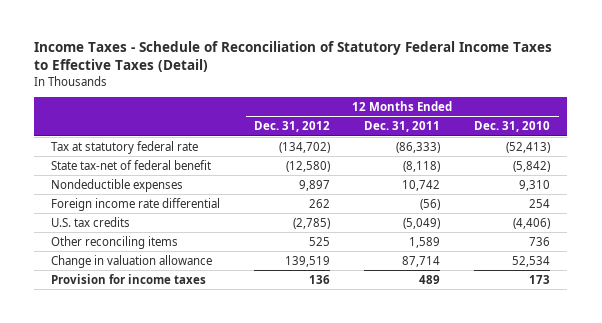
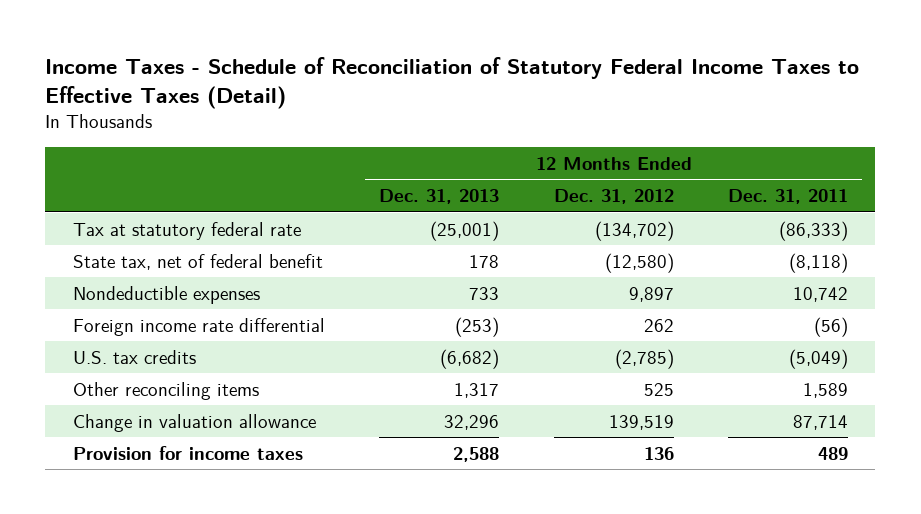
[474,121,551,133] Dec. 31, 2010 -> none
none -> [379,189,500,205] Dec. 31, 2013
[51,159,212,170] State tax-net of federal benefit -> [72,253,323,270] State tax, net of federal benefit

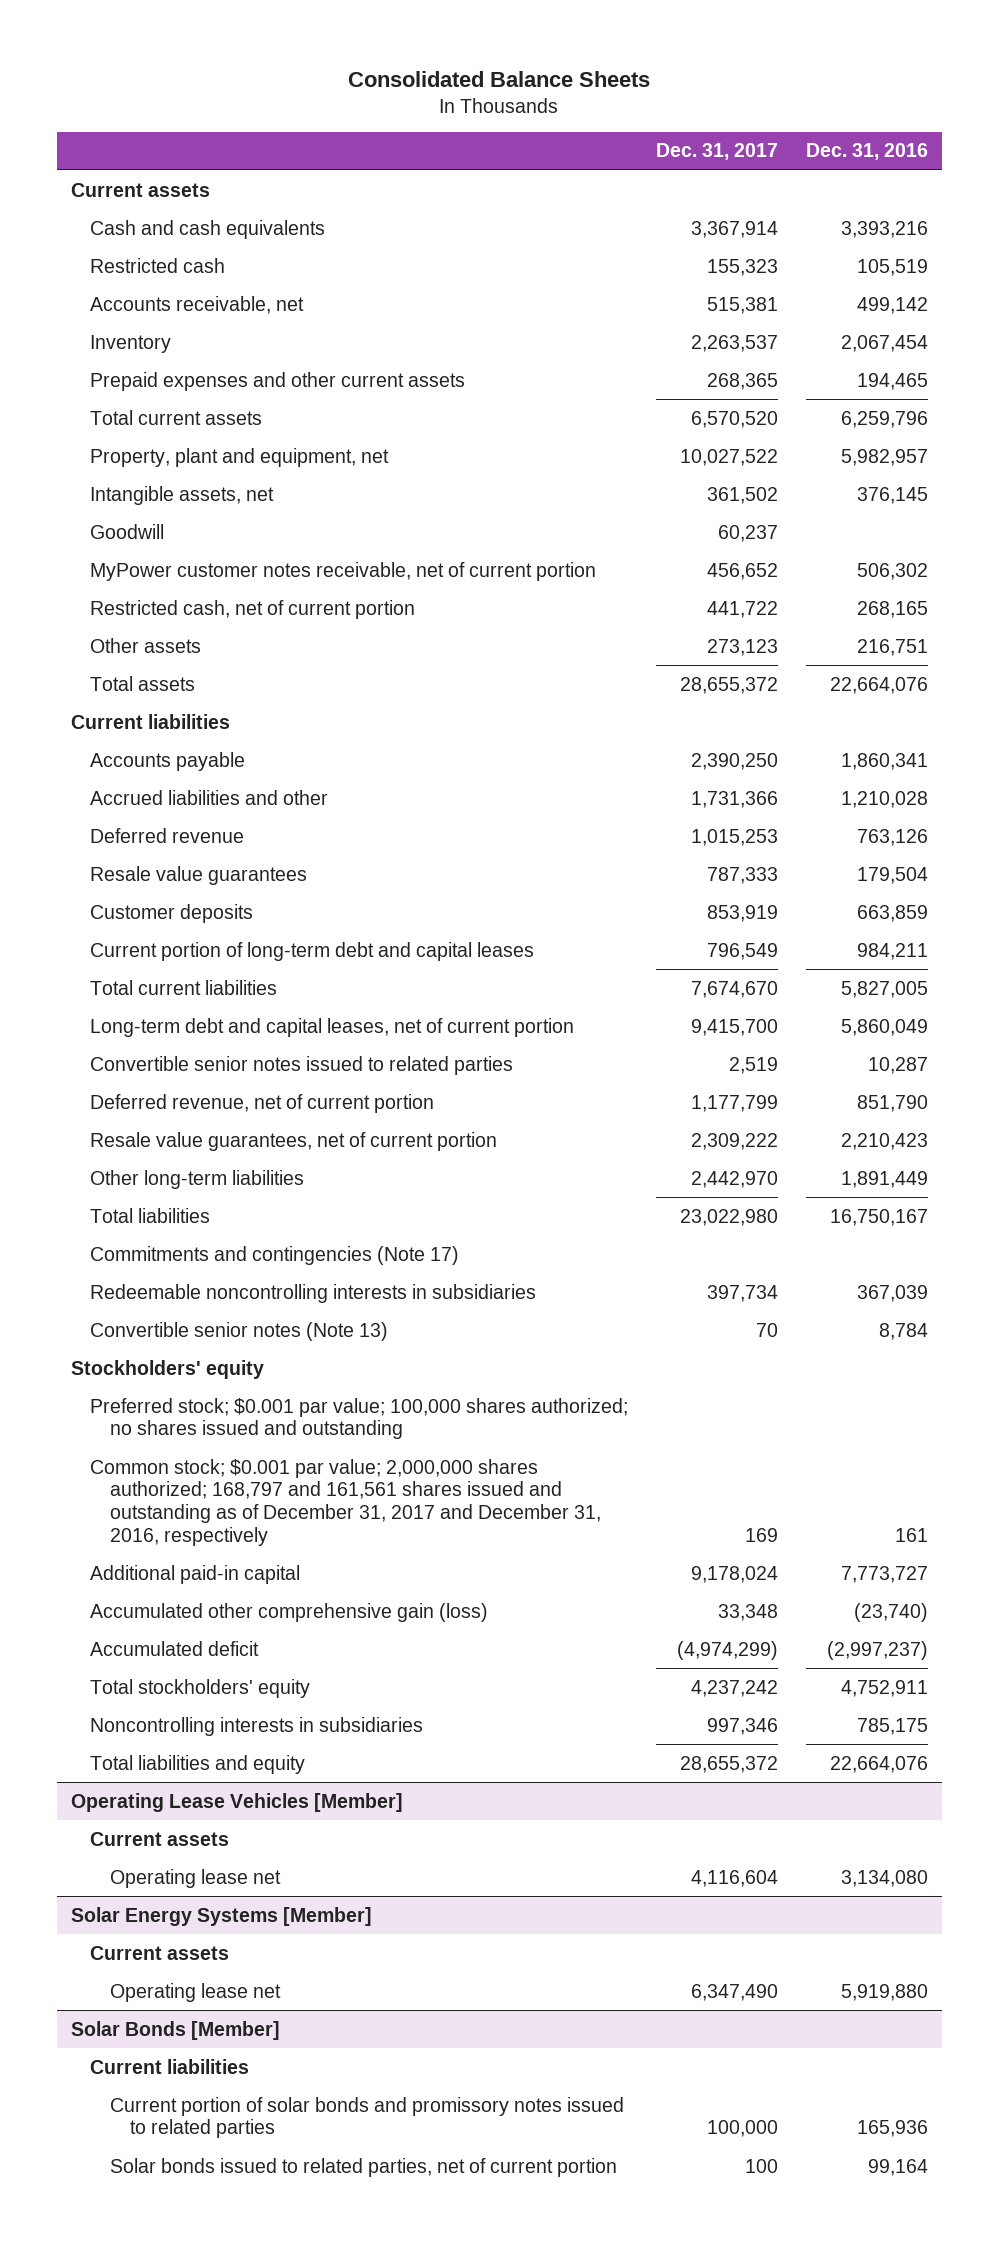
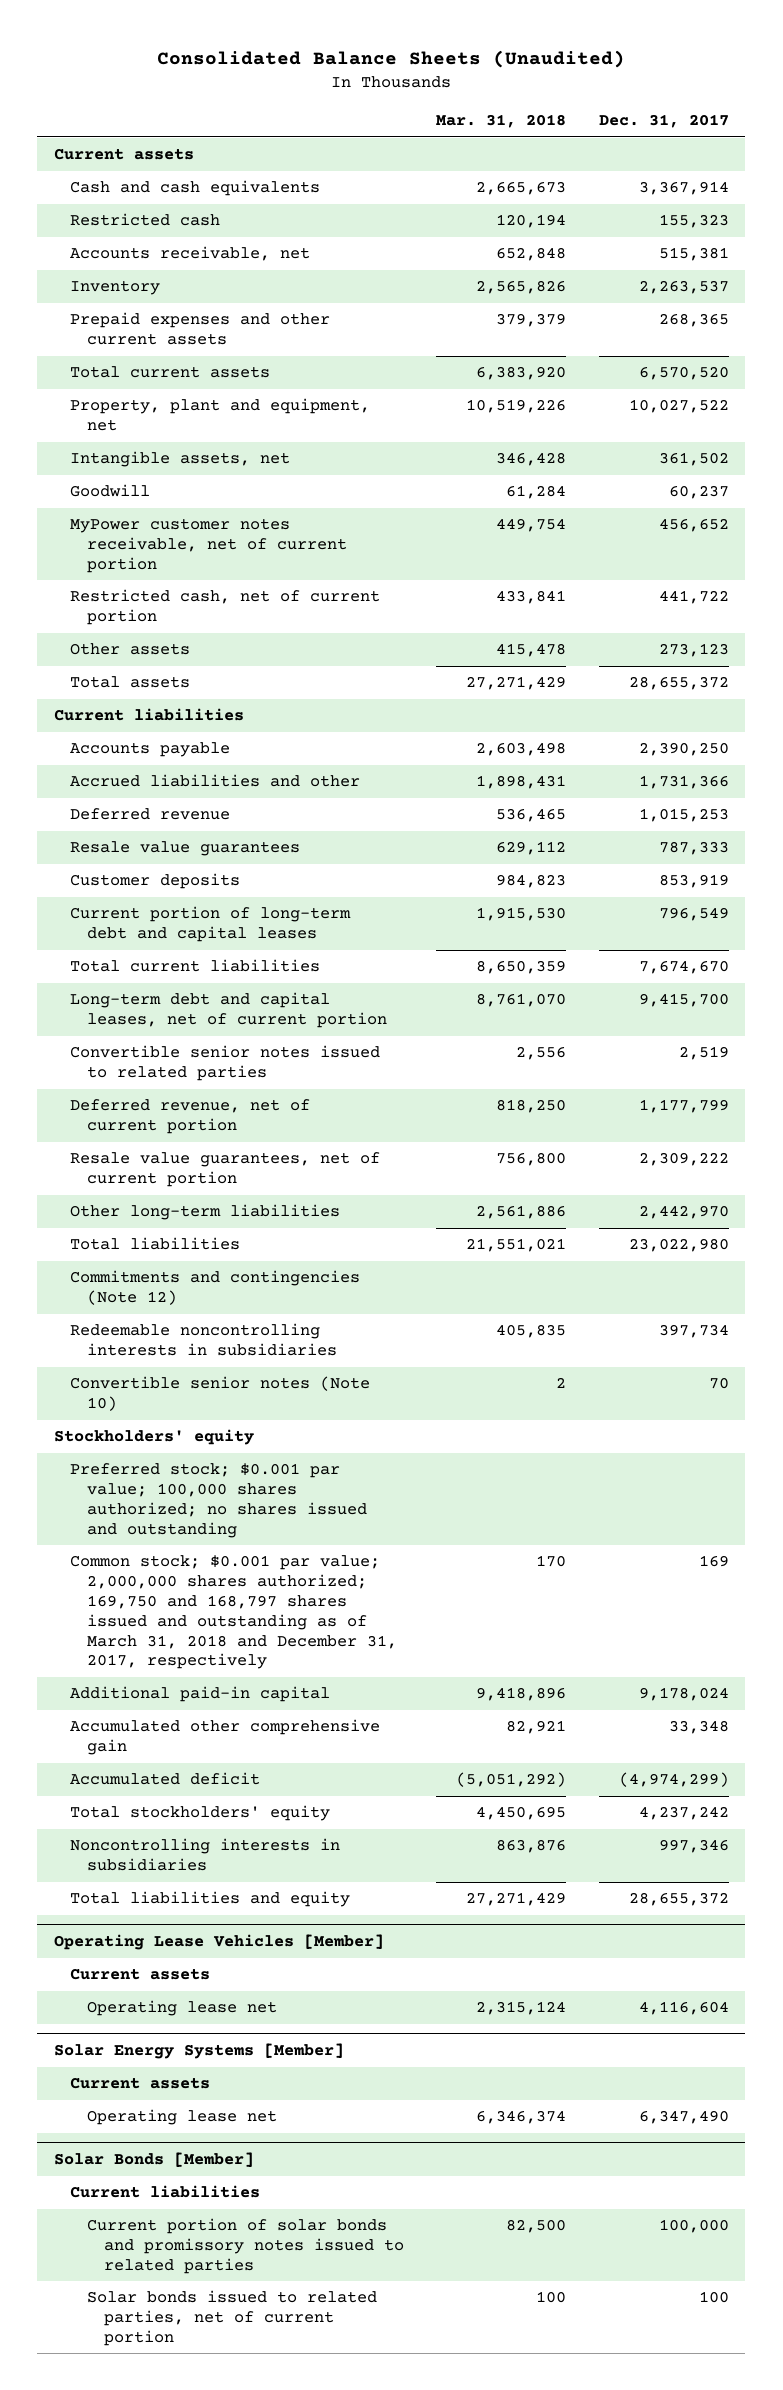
[348,70,651,87] Consolidated Balance Sheets -> [157,49,626,68] Consolidated Balance Sheets (Unaudited)
[806,143,929,161] Dec. 31, 2016 -> none
none -> [436,114,567,129] Mar. 31, 2018
[90,1245,460,1265] Commitments and contingencies (Note 17) -> [70,1270,361,1306] Commitments and contingencies (Note 12)
[90,1321,389,1341] Convertible senior notes (Note 13) -> [70,1376,371,1412] Convertible senior notes (Note 10)
[90,1458,602,1546] Common stock; $0.001 par value; 2,000,000 shares authorized; 168,797 and 161,561 shares issued and outstanding as of December 31, 2017 and December 31, 2016, respectively -> [70,1555,397,1670] Common stock; $0.001 par value; 2,000,000 shares authorized; 169,750 and 168,797 shares issued and outstanding as of March 31, 2018 and December 31, 2017, respectively
[90,1602,489,1622] Accumulated other comprehensive gain (loss) -> [70,1719,381,1756] Accumulated other comprehensive gain

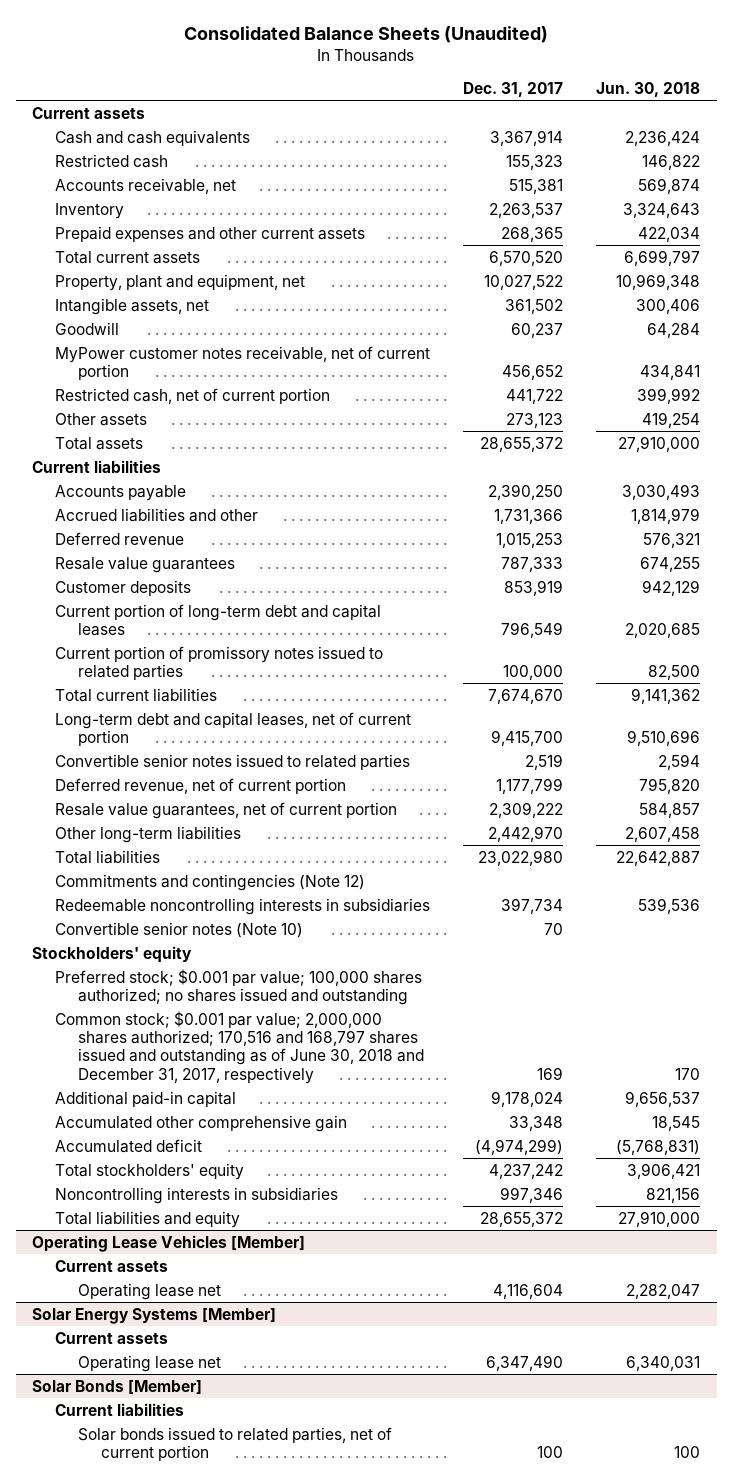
[436,114,567,129] Mar. 31, 2018 -> none
none -> [596,81,701,97] Jun. 30, 2018
none -> [55,645,384,681] Current portion of promissory notes issued to related parties
[70,1555,397,1670] Common stock; $0.001 par value; 2,000,000 shares authorized; 169,750 and 168,797 shares issued and outstanding as of March 31, 2018 and December 31, 2017, respectively -> [55,1010,425,1084] Common stock; $0.001 par value; 2,000,000 shares authorized; 170,516 and 168,797 shares issued and outstanding as of June 30, 2018 and December 31, 2017, respectively
[86,2218,404,2274] Current portion of solar bonds and promissory notes issued to related parties -> none

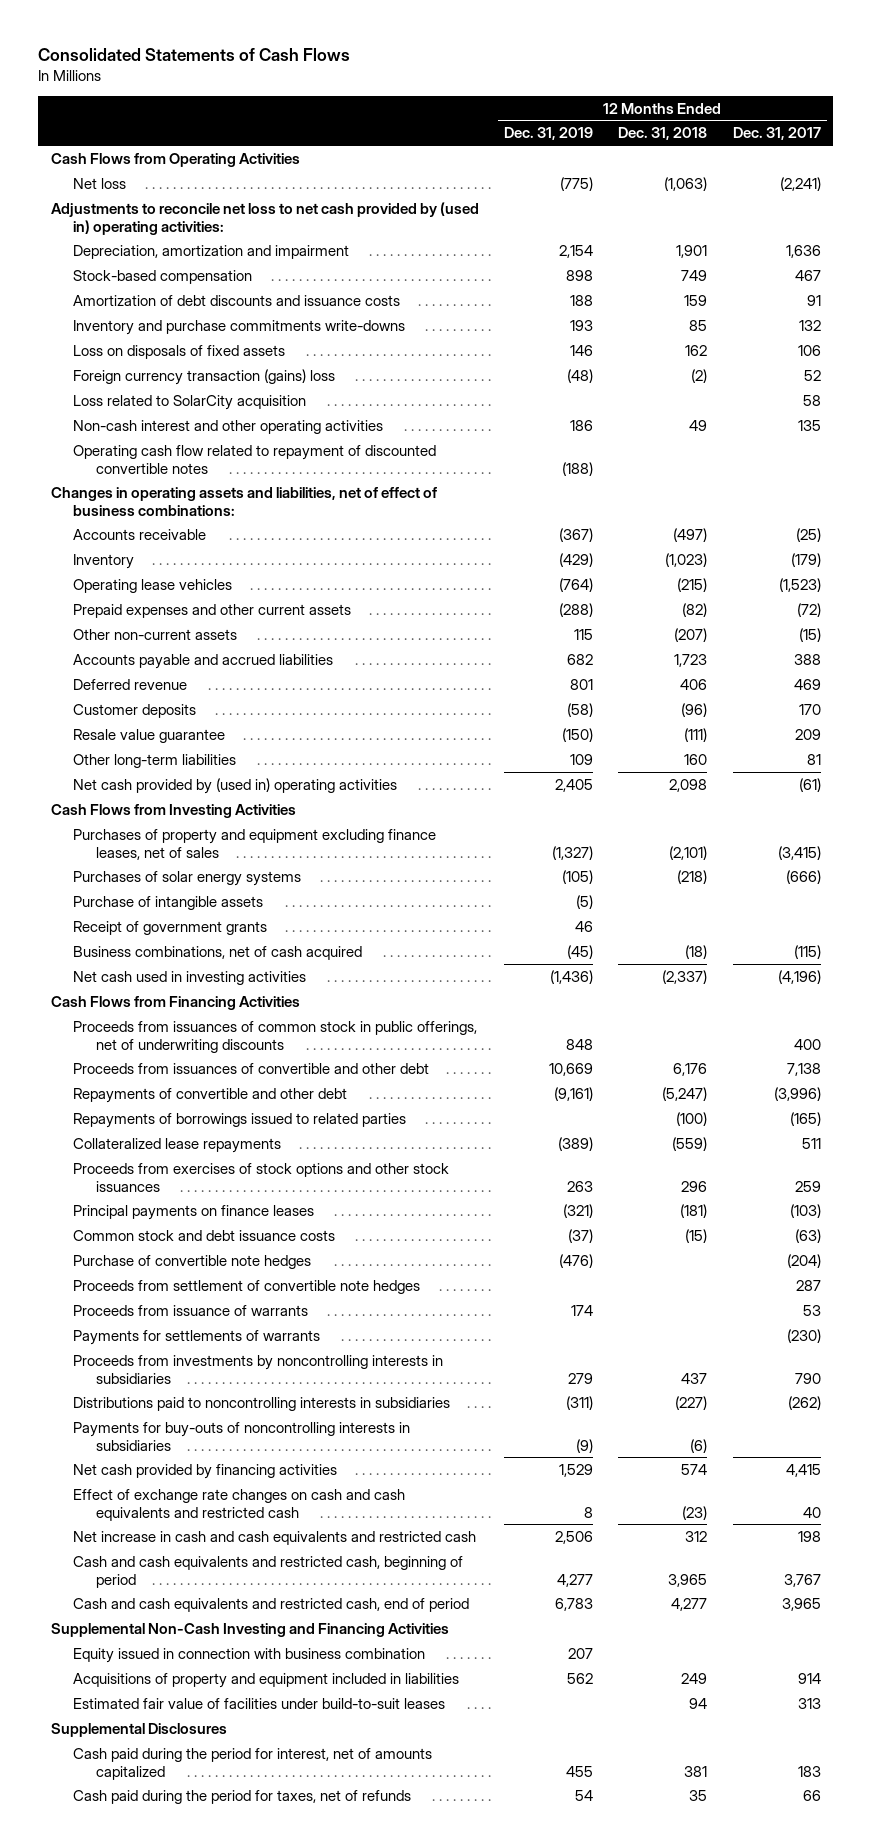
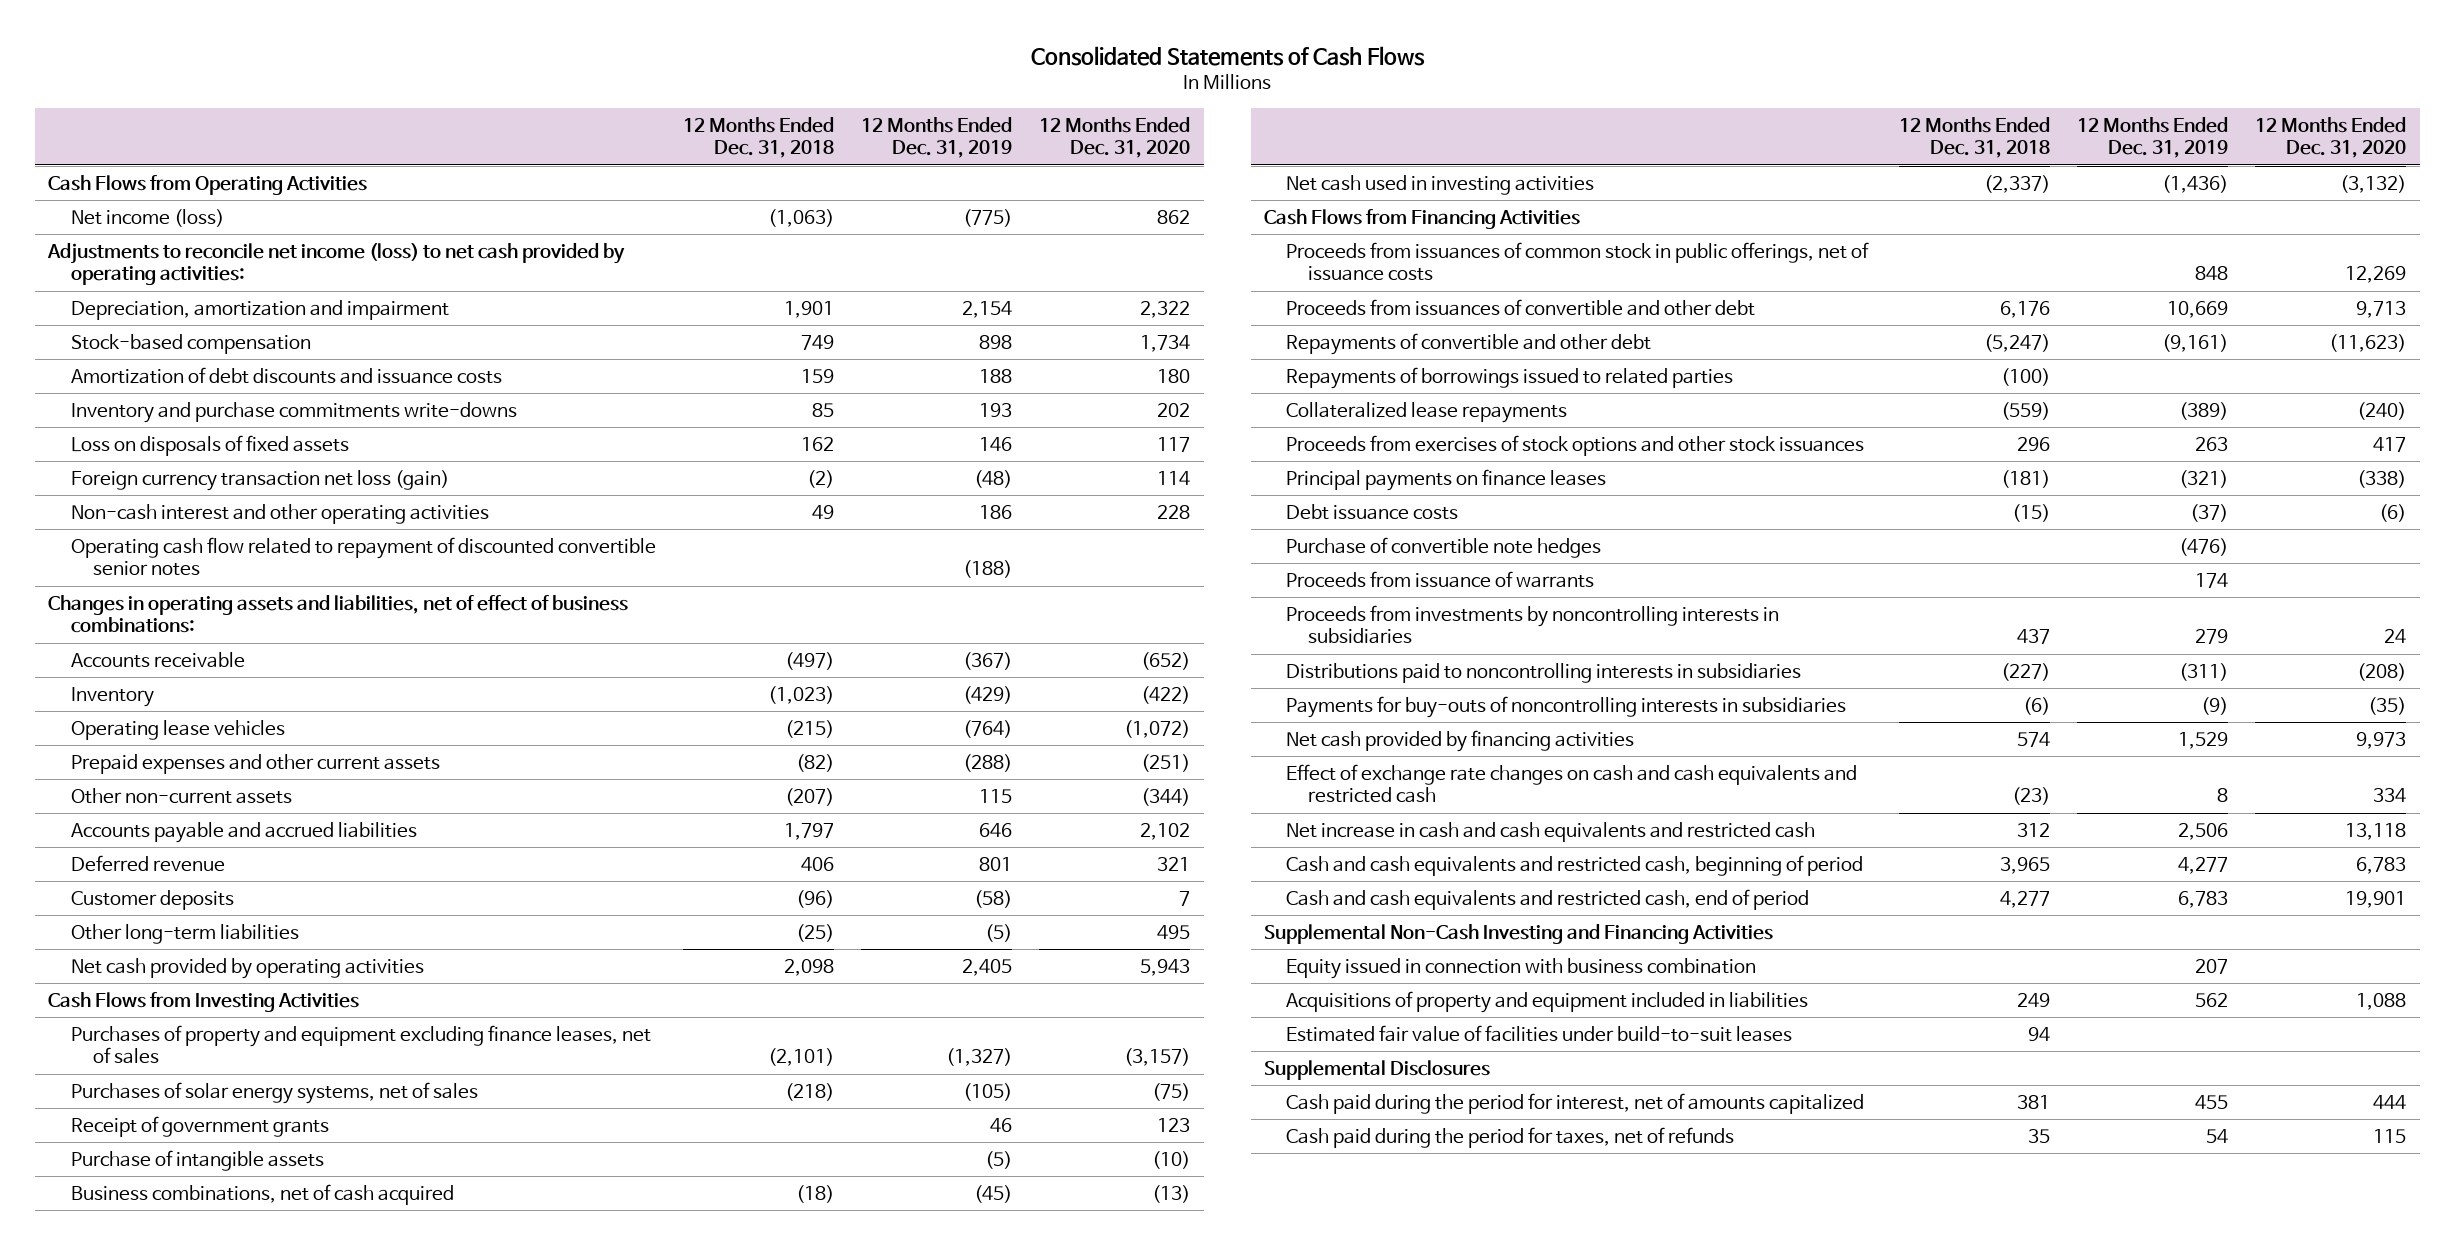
[732,127,821,141] Dec. 31, 2017 -> none
none -> [1039,116,1191,159] 12 Months Ended Dec. 31, 2020
[73,177,127,189] Net loss -> [70,208,224,227] Net income (loss)
[50,201,479,235] Adjustments to reconcile net loss to net cash provided by (used in) operating activities: -> [47,242,626,286] Adjustments to reconcile net income (loss) to net cash provided by operating activities:
[73,394,307,410] Loss related to SolarCity acquisition -> none
[73,368,336,385] Foreign currency transaction (gains) loss -> [70,469,449,491] Foreign currency transaction net loss (gain)
[73,444,437,474] Operating cash flow related to repayment of discounted convertible notes -> [70,536,656,577] Operating cash flow related to repayment of discounted convertible senior notes
[566,653,593,665] 682 -> [978,822,1012,837] 646
[674,653,708,667] 1,723 -> [783,822,834,840] 1,797
[73,728,226,743] Resale value guarantee -> none
[569,753,593,765] 109 -> [984,923,1012,942] (5)
[684,753,708,765] 160 -> [795,923,834,942] (25)
[73,777,398,794] Net cash provided by (used in) operating activities -> [70,957,424,979] Net cash provided by operating activities
[73,870,302,886] Purchases of solar energy systems -> [70,1081,478,1104] Purchases of solar energy systems, net of sales
[73,895,264,910] Purchase of intangible assets -> [70,1149,324,1171] Purchase of intangible assets
[73,1020,478,1053] Proceeds from issuances of common stock in public offerings, net of underwriting discounts -> [1286,241,1870,282] Proceeds from issuances of common stock in public offerings, net of issuance costs
[73,1229,336,1241] Common stock and debt issuance costs -> [1286,503,1459,520] Debt issuance costs
[73,1279,421,1294] Proceeds from settlement of convertible note hedges -> none
[73,1329,321,1345] Payments for settlements of warrants -> none

